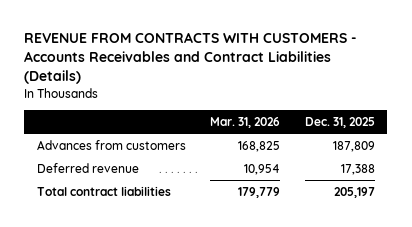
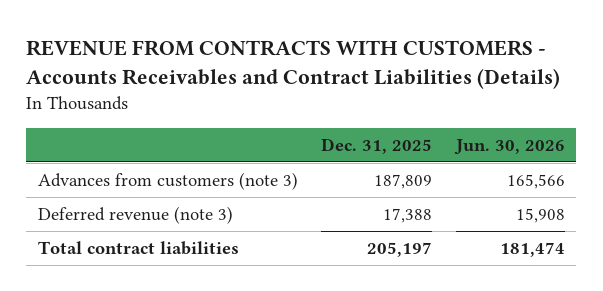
[210,116,281,128] Mar. 31, 2026 -> none
none -> [453,138,565,155] Jun. 30, 2026
[36,140,186,151] Advances from customers -> [38,172,299,191] Advances from customers (note 3)
[36,163,139,174] Deferred revenue -> [38,206,234,225] Deferred revenue (note 3)

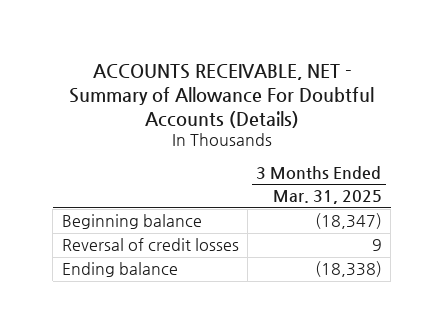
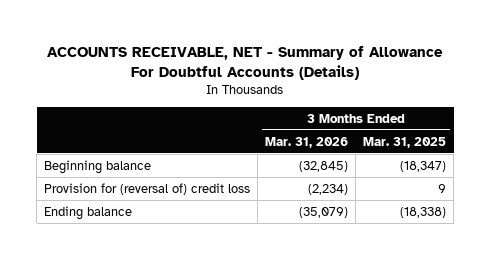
none -> [265,136,349,148] Mar. 31, 2026
[61,238,239,252] Reversal of credit losses -> [44,182,251,195] Provision for (reversal of) credit loss

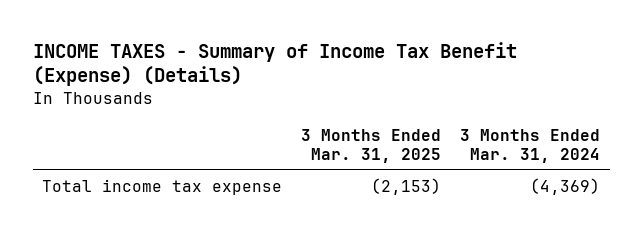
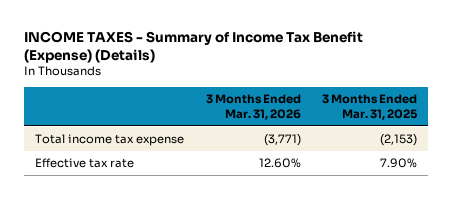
[460,128,601,164] 3 Months Ended Mar. 31, 2024 -> none
none -> [205,93,301,120] 3 Months Ended Mar. 31, 2026
none -> [34,158,134,169] Effective tax rate

